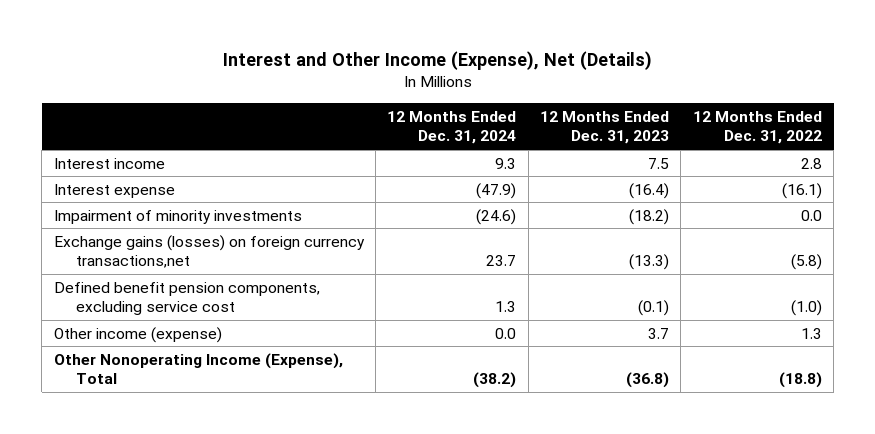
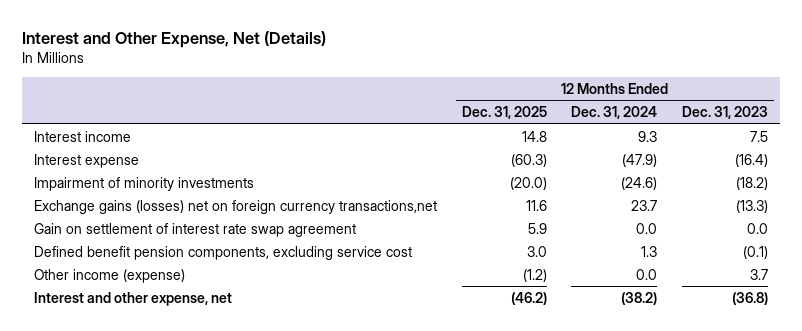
[222,51,652,71] Interest and Other Income (Expense), Net (Details) -> [21,30,326,48] Interest and Other Expense, Net (Details)
[692,110,822,145] 12 Months Ended Dec. 31, 2022 -> none
none -> [461,106,547,120] Dec. 31, 2025
[53,234,365,269] Exchange gains (losses) on foreign currency transactions,net -> [34,199,438,214] Exchange gains (losses) net on foreign currency transactions,net
none -> [34,222,357,237] Gain on settlement of interest rate swap agreement
[53,352,343,385] Other Nonoperating Income (Expense), Total -> [34,291,233,306] Interest and other expense, net

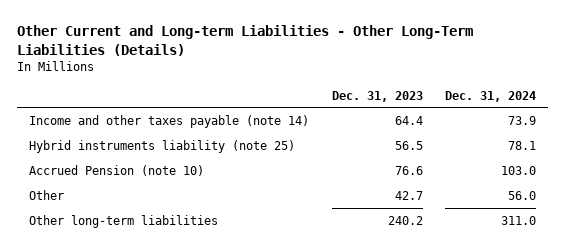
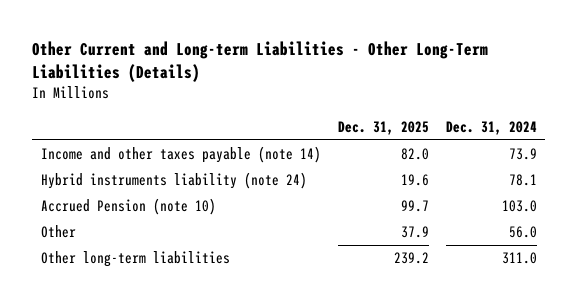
[331,90,423,102] Dec. 31, 2023 -> none
none -> [337,120,429,135] Dec. 31, 2025
[28,139,295,153] Hybrid instruments liability (note 25) -> [40,172,307,190] Hybrid instruments liability (note 24)

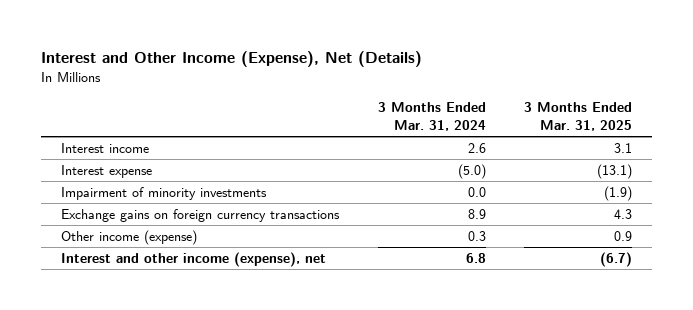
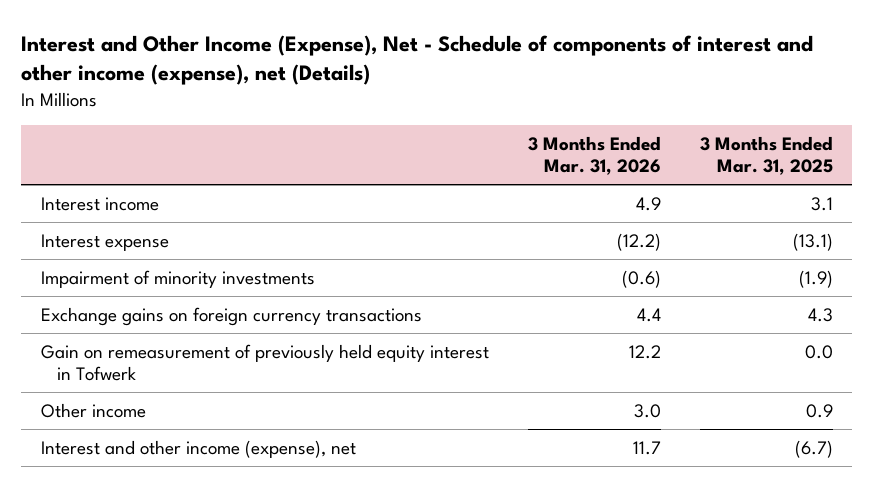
[41,50,423,67] Interest and Other Income (Expense), Net (Details) -> [21,34,814,86] Interest and Other Income (Expense), Net - Schedule of components of interest and other income (expense), net (Details)
[377,101,486,131] 3 Months Ended Mar. 31, 2024 -> none
none -> [527,135,661,175] 3 Months Ended Mar. 31, 2026
none -> [40,343,489,381] Gain on remeasurement of previously held equity interest in Tofwerk
[60,229,197,245] Other income (expense) -> [40,402,146,418] Other income

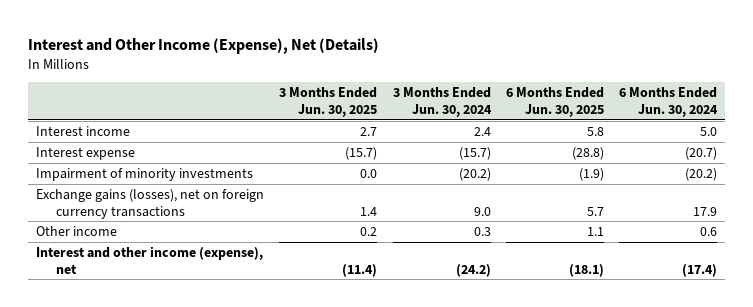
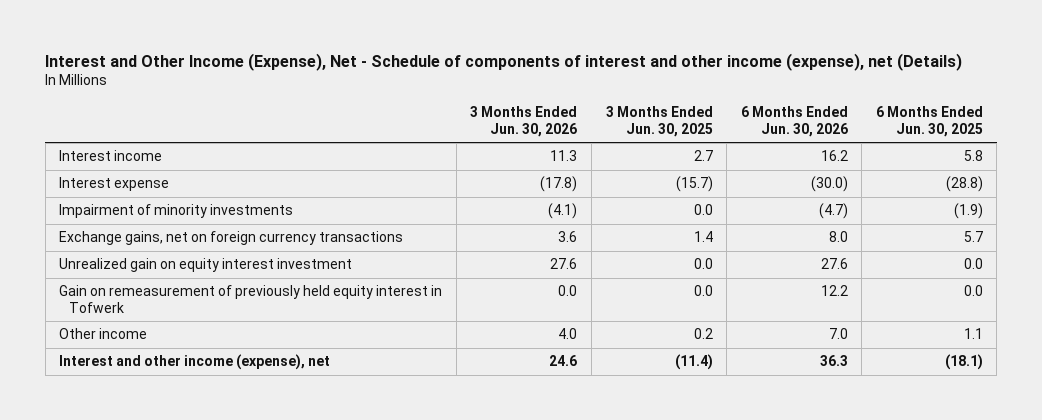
[28,37,380,54] Interest and Other Income (Expense), Net (Details) -> [45,52,963,71] Interest and Other Income (Expense), Net - Schedule of components of interest and other income (expense), net (Details)
[392,87,492,117] 3 Months Ended Jun. 30, 2024 -> none
[619,87,719,117] 6 Months Ended Jun. 30, 2024 -> none
none -> [470,106,578,137] 3 Months Ended Jun. 30, 2026
none -> [740,106,848,137] 6 Months Ended Jun. 30, 2026
[35,189,264,219] Exchange gains (losses), net on foreign currency transactions -> [59,231,404,246] Exchange gains, net on foreign currency transactions
none -> [59,258,353,273] Unrealized gain on equity interest investment
none -> [59,285,443,313] Gain on remeasurement of previously held equity interest in Tofwerk

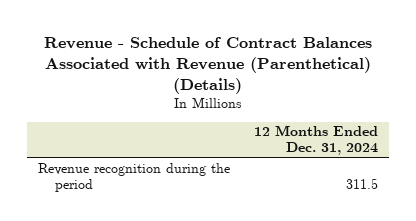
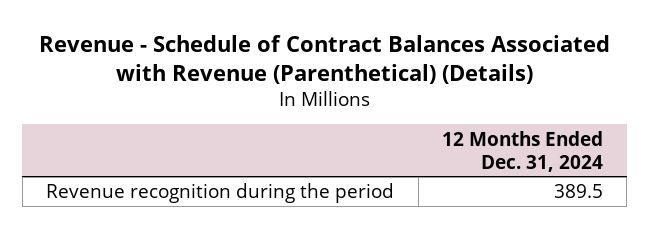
[345,177,378,189] 311.5 -> [553,184,603,199] 389.5

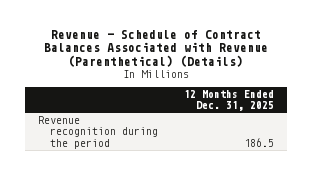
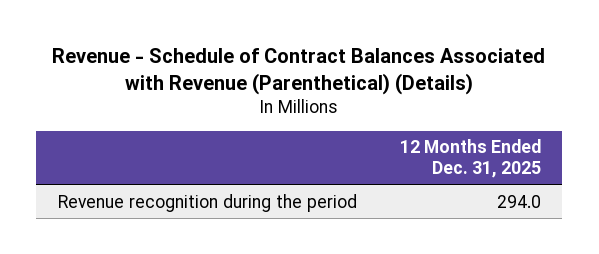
[244,137,275,147] 186.5 -> [496,194,541,208] 294.0

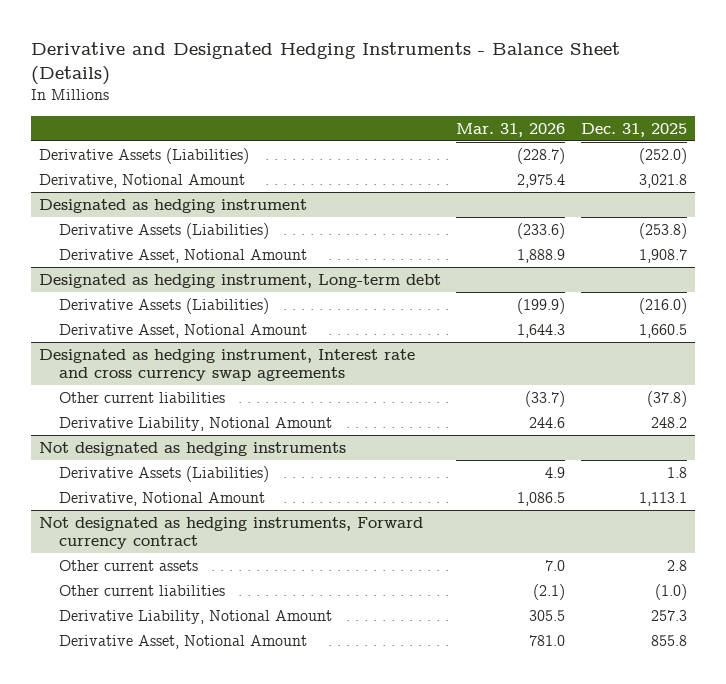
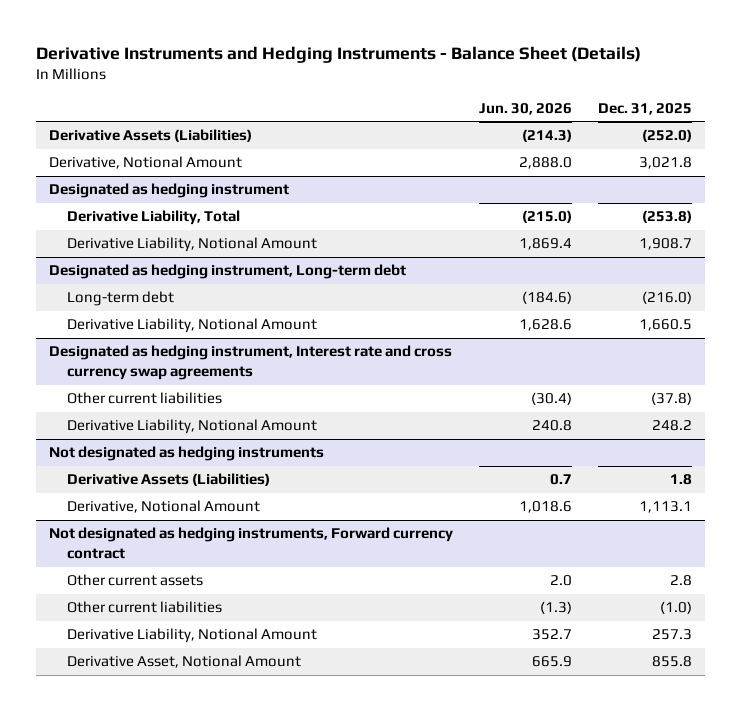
[30,42,620,86] Derivative and Designated Hedging Instruments - Balance Sheet (Details) -> [35,45,641,63] Derivative Instruments and Hedging Instruments - Balance Sheet (Details)
[456,122,566,137] Mar. 31, 2026 -> none
none -> [479,102,573,115] Jun. 30, 2026
[58,222,269,239] Derivative Assets (Liabilities) -> [66,210,240,226] Derivative Liability, Total
[58,248,307,263] Derivative Asset, Notional Amount -> [66,237,317,253] Derivative Liability, Notional Amount
[58,297,269,314] Derivative Assets (Liabilities) -> [66,291,174,307] Long-term debt
[58,323,307,338] Derivative Asset, Notional Amount -> [66,318,317,334] Derivative Liability, Notional Amount

